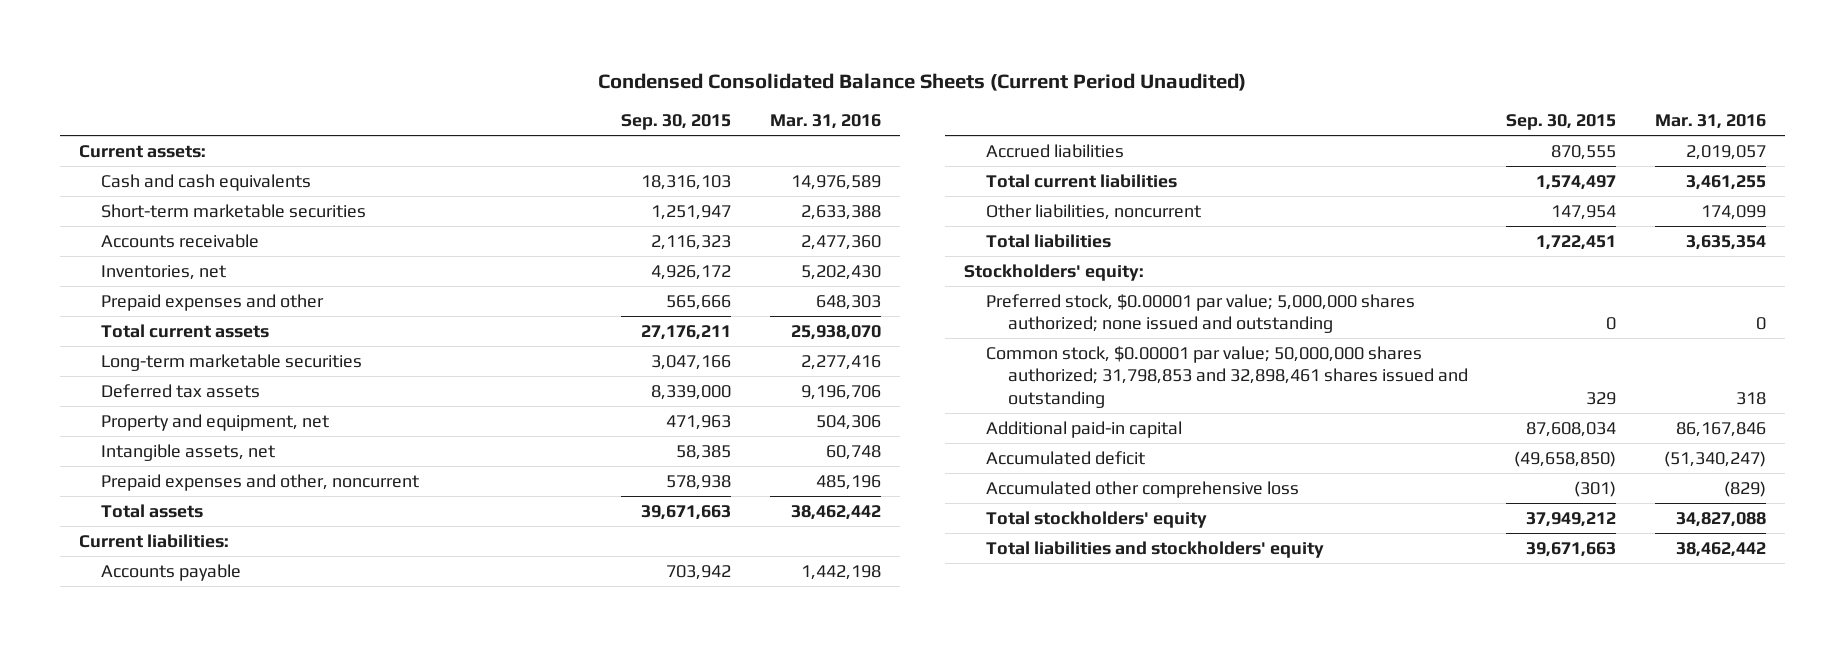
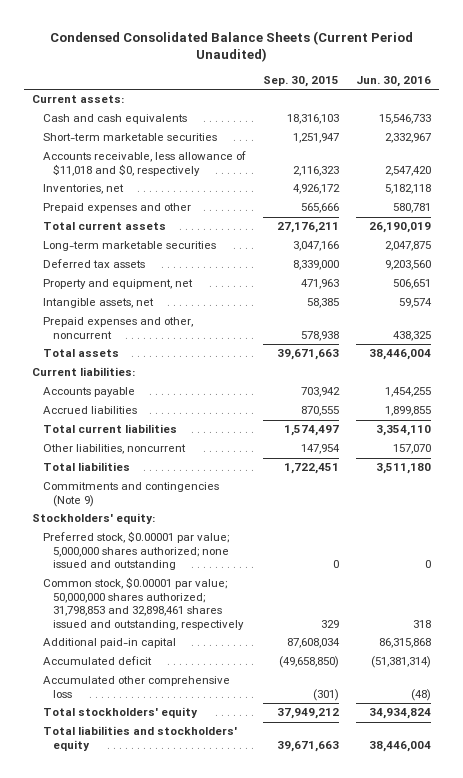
[769,114,881,130] Mar. 31, 2016 -> none
none -> [355,76,431,88] Jun. 30, 2016
[100,233,259,248] Accounts receivable -> [42,151,246,176] Accounts receivable, less allowance of $11,018 and $0, respectively
none -> [42,482,219,507] Commitments and contingencies (Note 9)
[985,345,1469,408] Common stock, $0.00001 par value; 50,000,000 shares authorized; 31,798,853 and 32,898,461 shares issued and outstanding -> [42,577,245,631] Common stock, $0.00001 par value; 50,000,000 shares authorized; 31,798,853 and 32,898,461 shares issued and outstanding, respectively

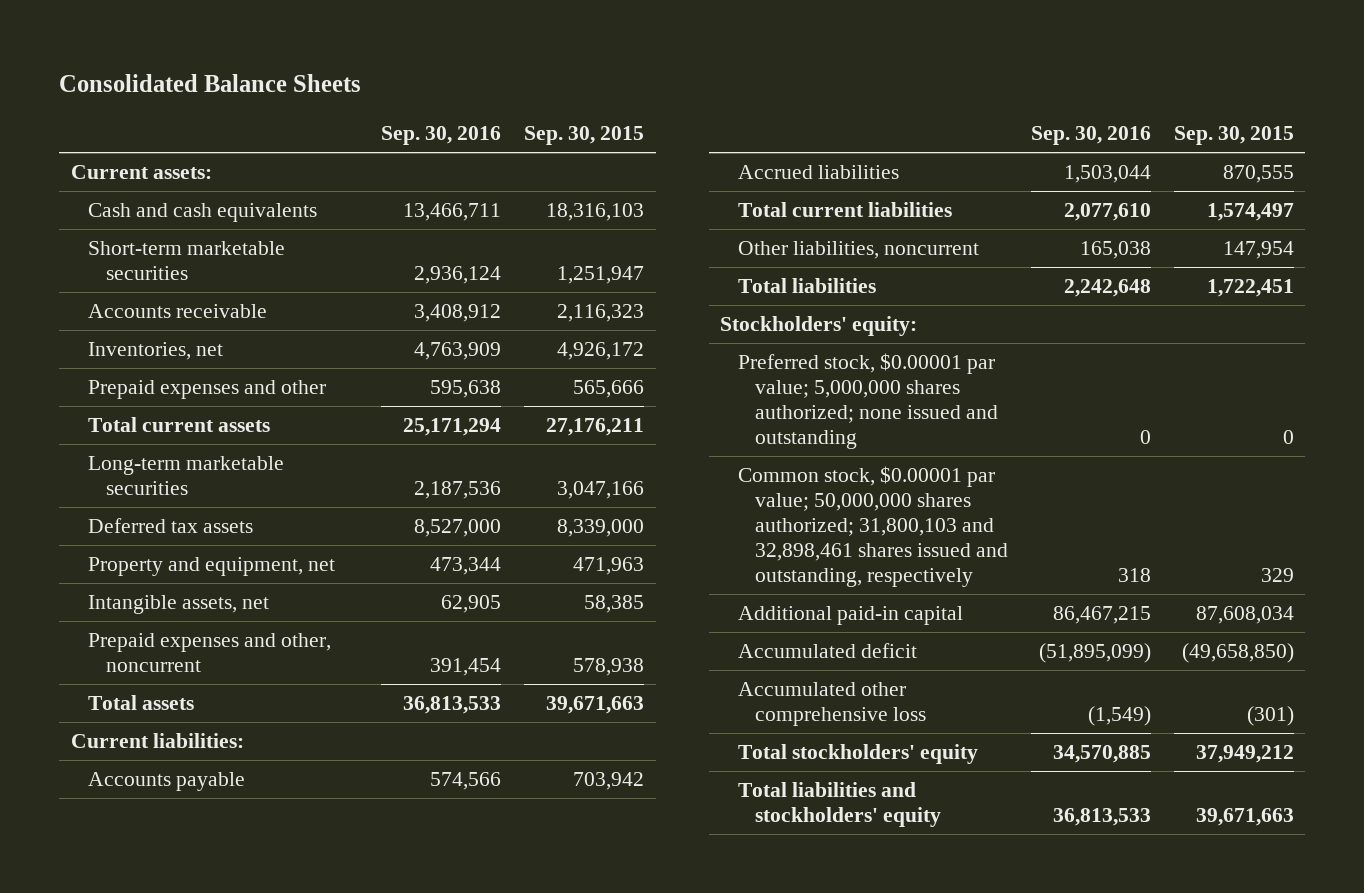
[49,30,413,63] Condensed Consolidated Balance Sheets (Current Period Unaudited) -> [59,74,362,93] Consolidated Balance Sheets
[355,76,431,88] Jun. 30, 2016 -> none
none -> [381,125,502,145] Sep. 30, 2016
[42,151,246,176] Accounts receivable, less allowance of $11,018 and $0, respectively -> [88,304,268,319] Accounts receivable
[42,482,219,507] Commitments and contingencies (Note 9) -> none
[42,577,245,631] Common stock, $0.00001 par value; 50,000,000 shares authorized; 31,798,853 and 32,898,461 shares issued and outstanding, respectively -> [737,466,1008,587] Common stock, $0.00001 par value; 50,000,000 shares authorized; 31,800,103 and 32,898,461 shares issued and outstanding, respectively

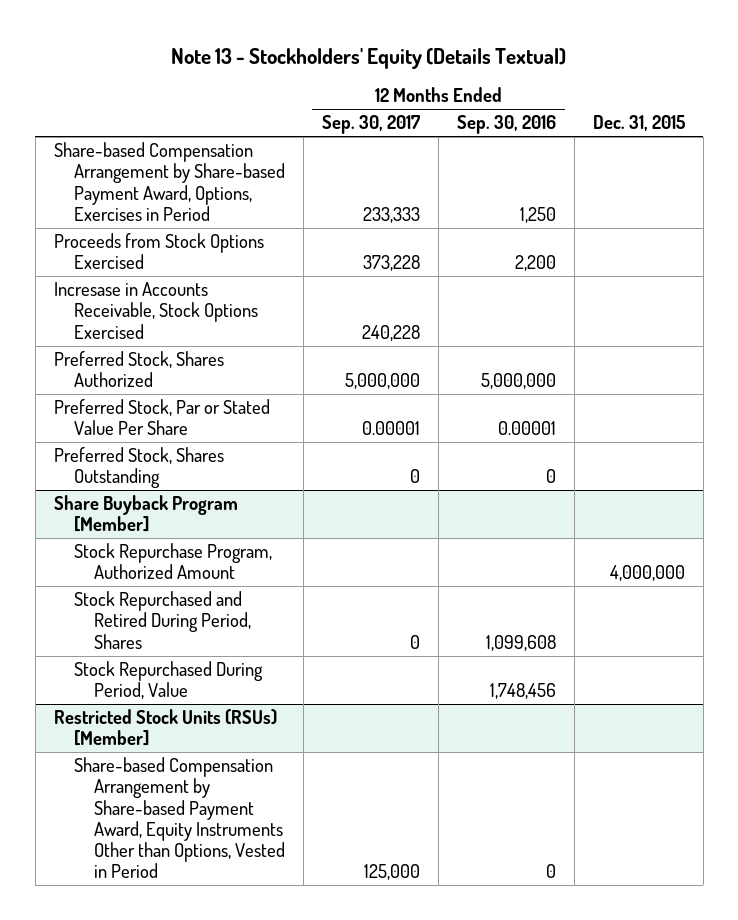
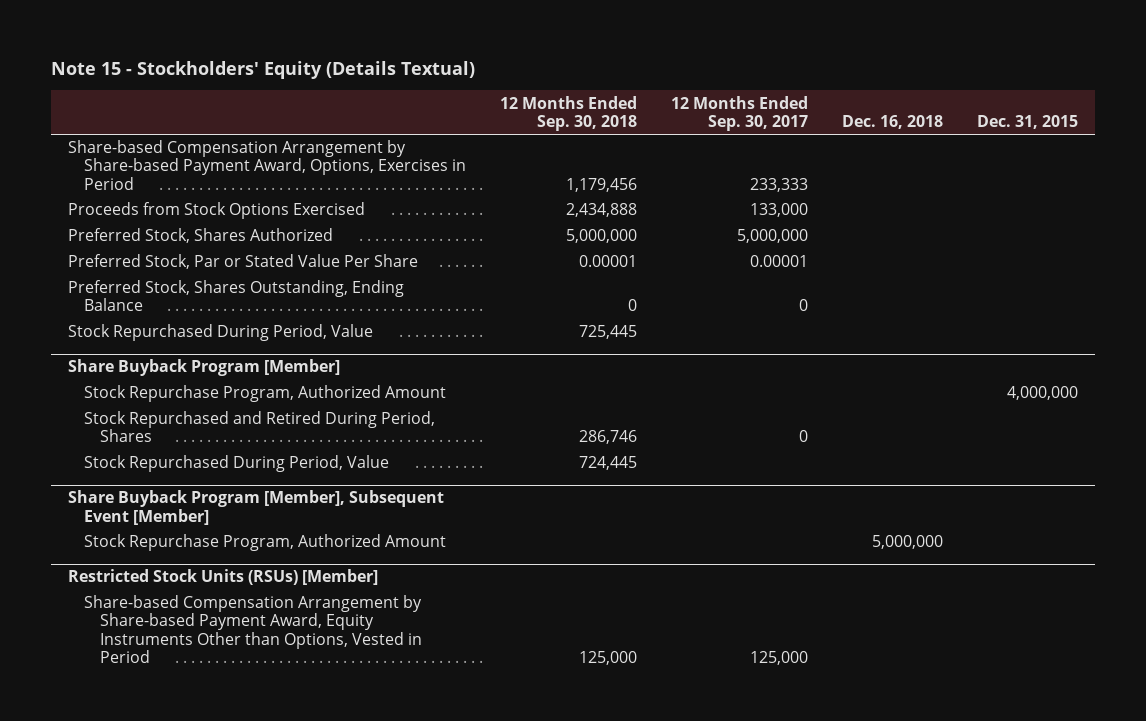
[171,47,567,69] Note 13 - Stockholders' Equity (Details Textual) -> [50,60,475,79] Note 15 - Stockholders' Equity (Details Textual)
[456,115,556,135] Sep. 30, 2016 -> none
none -> [500,95,638,131] 12 Months Ended Sep. 30, 2018
none -> [842,114,944,129] Dec. 16, 2018
[53,282,258,339] Incresase in Accounts Receivable, Stock Options Exercised -> none
[362,255,420,272] 373,228 -> [750,203,809,218] 133,000
[53,447,224,489] Preferred Stock, Shares Outstanding -> [67,280,404,312] Preferred Stock, Shares Outstanding, Ending Balance
none -> [67,324,373,342] Stock Repurchased During Period, Value
none -> [67,490,444,525] Share Buyback Program [Member], Subsequent Event [Member]
none -> [84,534,447,552] Stock Repurchase Program, Authorized Amount

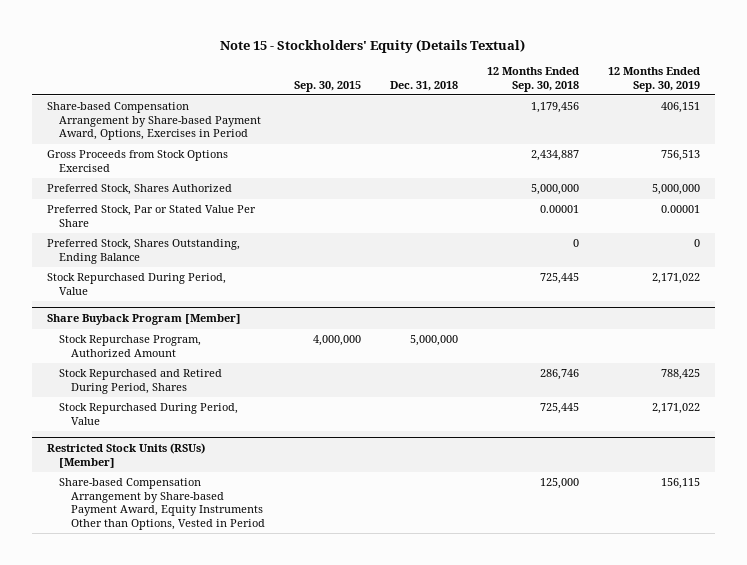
[671,95,809,131] 12 Months Ended Sep. 30, 2017 -> none
[842,114,944,129] Dec. 16, 2018 -> none
[977,114,1079,129] Dec. 31, 2015 -> none
none -> [294,80,362,92] Sep. 30, 2015
none -> [390,80,459,91] Dec. 31, 2018
none -> [608,67,701,92] 12 Months Ended Sep. 30, 2019
[67,202,365,220] Proceeds from Stock Options Exercised -> [46,150,228,172] Gross Proceeds from Stock Options Exercised
[566,203,638,218] 2,434,888 -> [531,150,580,162] 2,434,887
[67,490,444,525] Share Buyback Program [Member], Subsequent Event [Member] -> none
[84,534,447,552] Stock Repurchase Program, Authorized Amount -> none
[579,456,638,471] 724,445 -> [540,403,580,415] 725,445

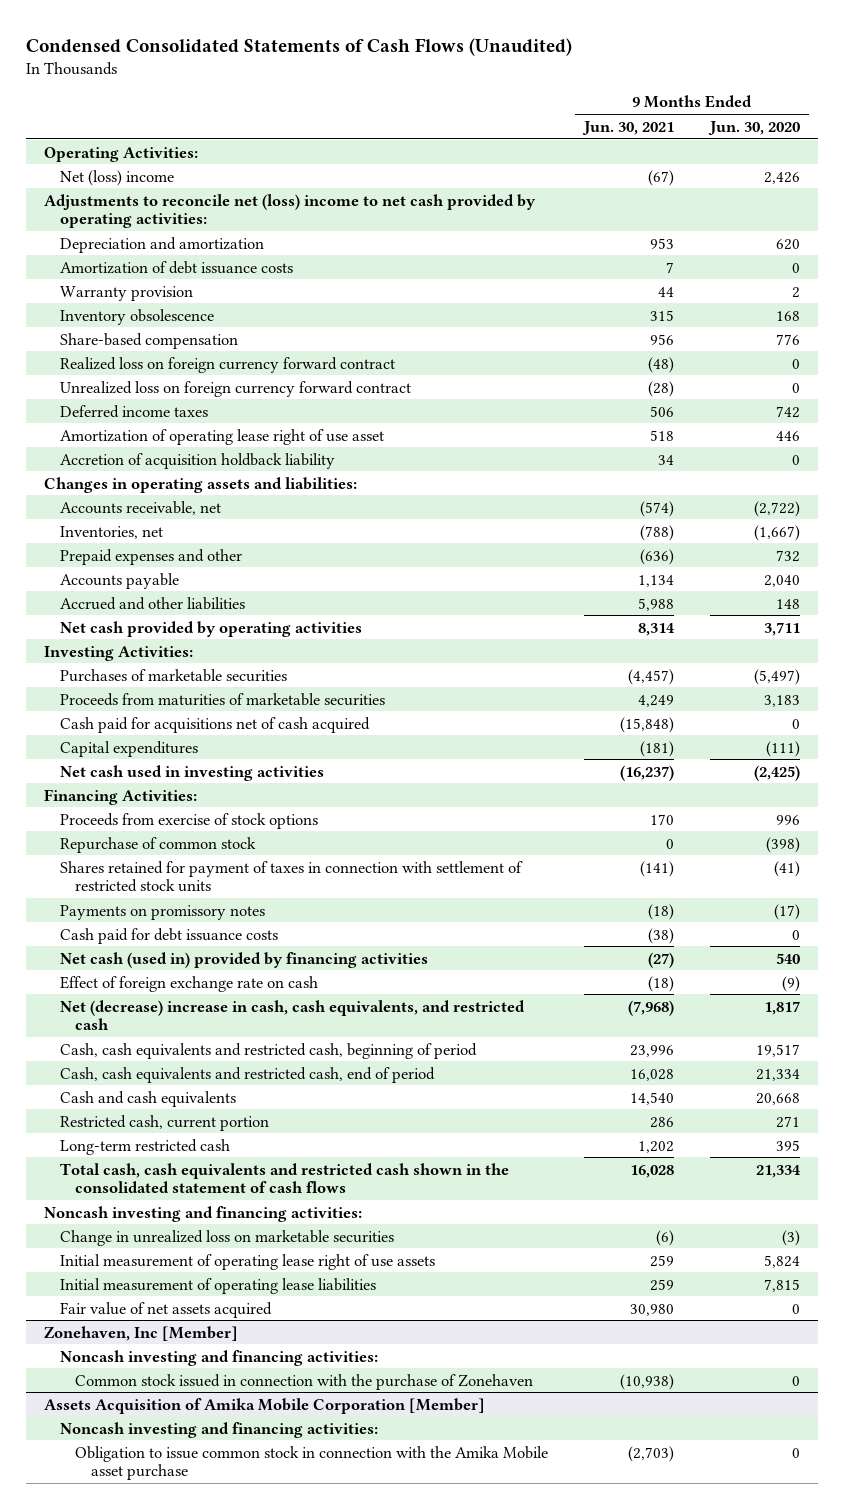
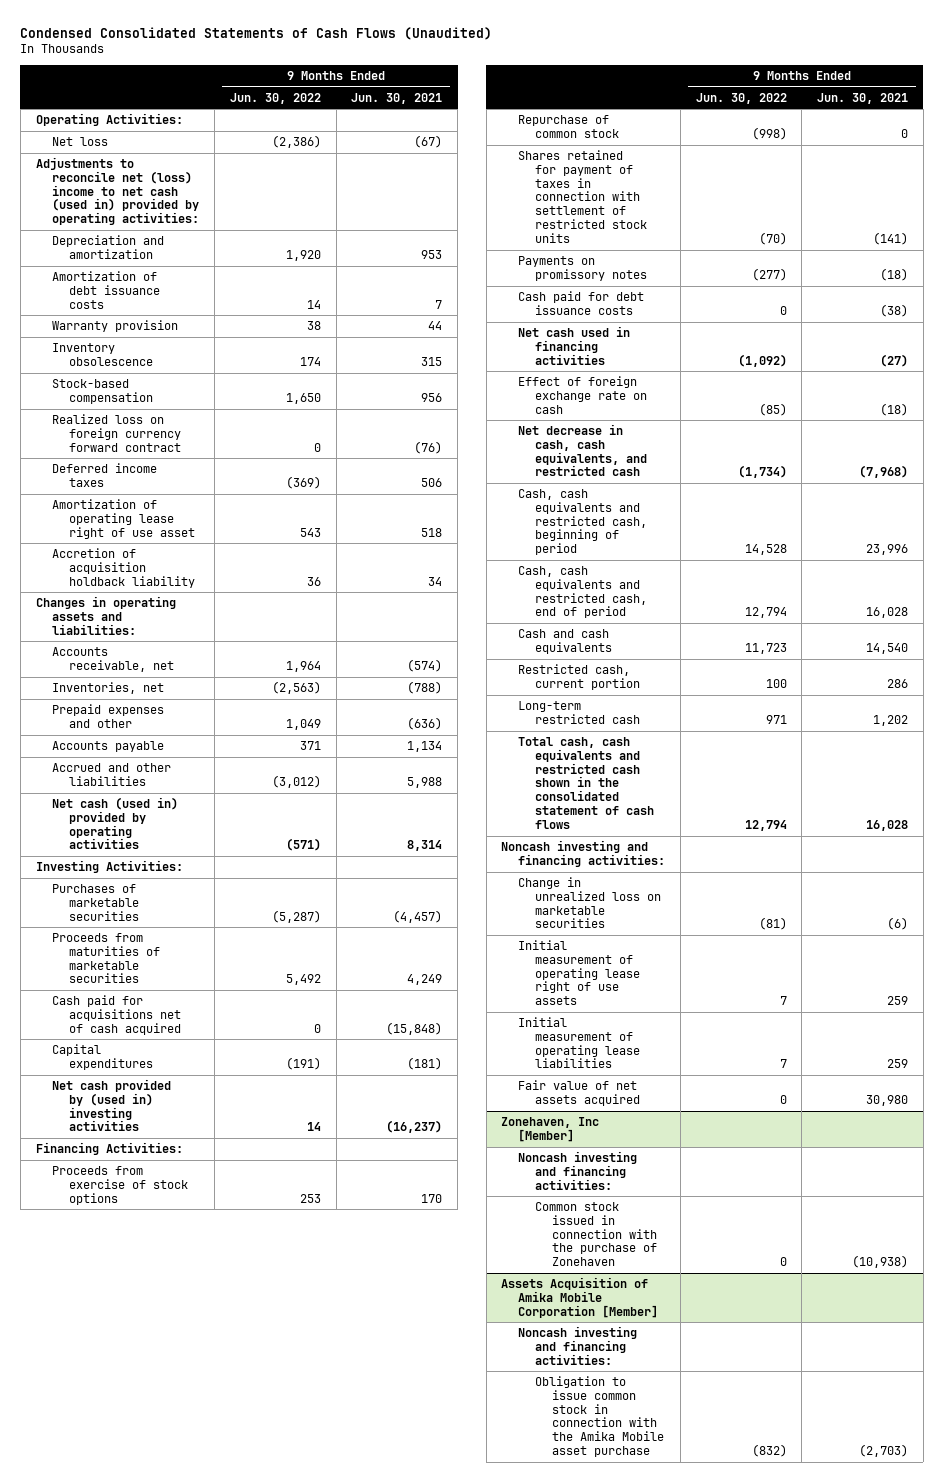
[707,120,800,135] Jun. 30, 2020 -> none
none -> [229,92,321,104] Jun. 30, 2022
[59,169,174,186] Net (loss) income -> [52,137,109,147] Net loss
[44,193,537,229] Adjustments to reconcile net (loss) income to net cash provided by operating activities: -> [35,157,200,226] Adjustments to reconcile net (loss) income to net cash (used in) provided by operating activities:
[59,380,411,397] Unrealized loss on foreign currency forward contract -> none
[59,332,238,349] Share-based compensation -> [52,379,154,404] Stock-based compensation
[648,356,675,373] (48) -> [414,440,443,454] (76)
[59,620,362,637] Net cash provided by operating activities -> [52,797,179,850] Net cash (used in) provided by operating activities
[59,764,324,781] Net cash used in investing activities -> [52,1079,172,1132] Net cash provided by (used in) investing activities
[59,951,428,968] Net cash (used in) provided by financing activities -> [518,326,631,365] Net cash used in financing activities
[59,999,525,1031] Net (decrease) increase in cash, cash equivalents, and restricted cash -> [518,424,647,477] Net decrease in cash, cash equivalents, and restricted cash

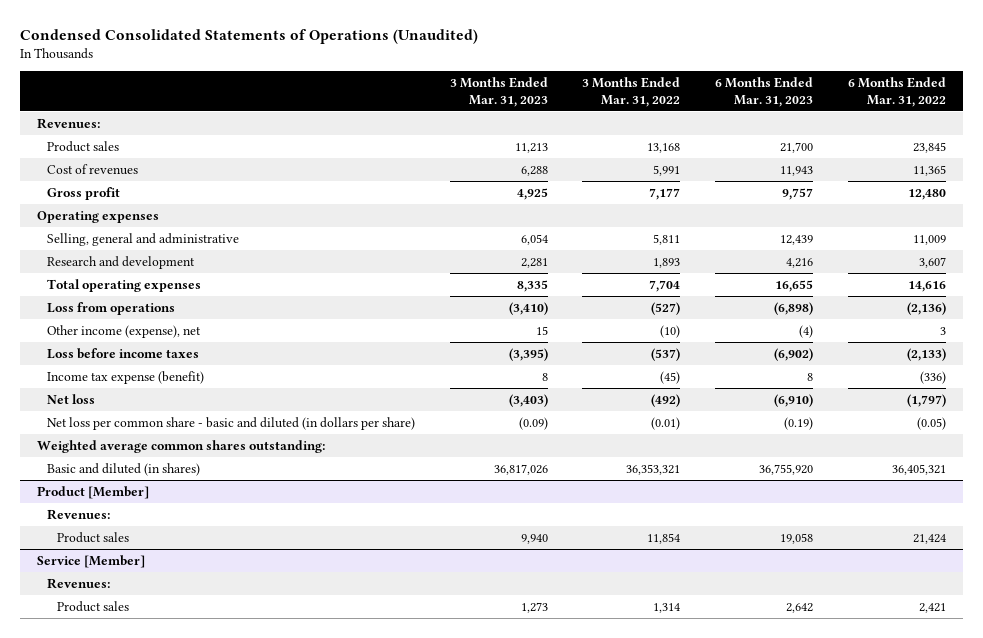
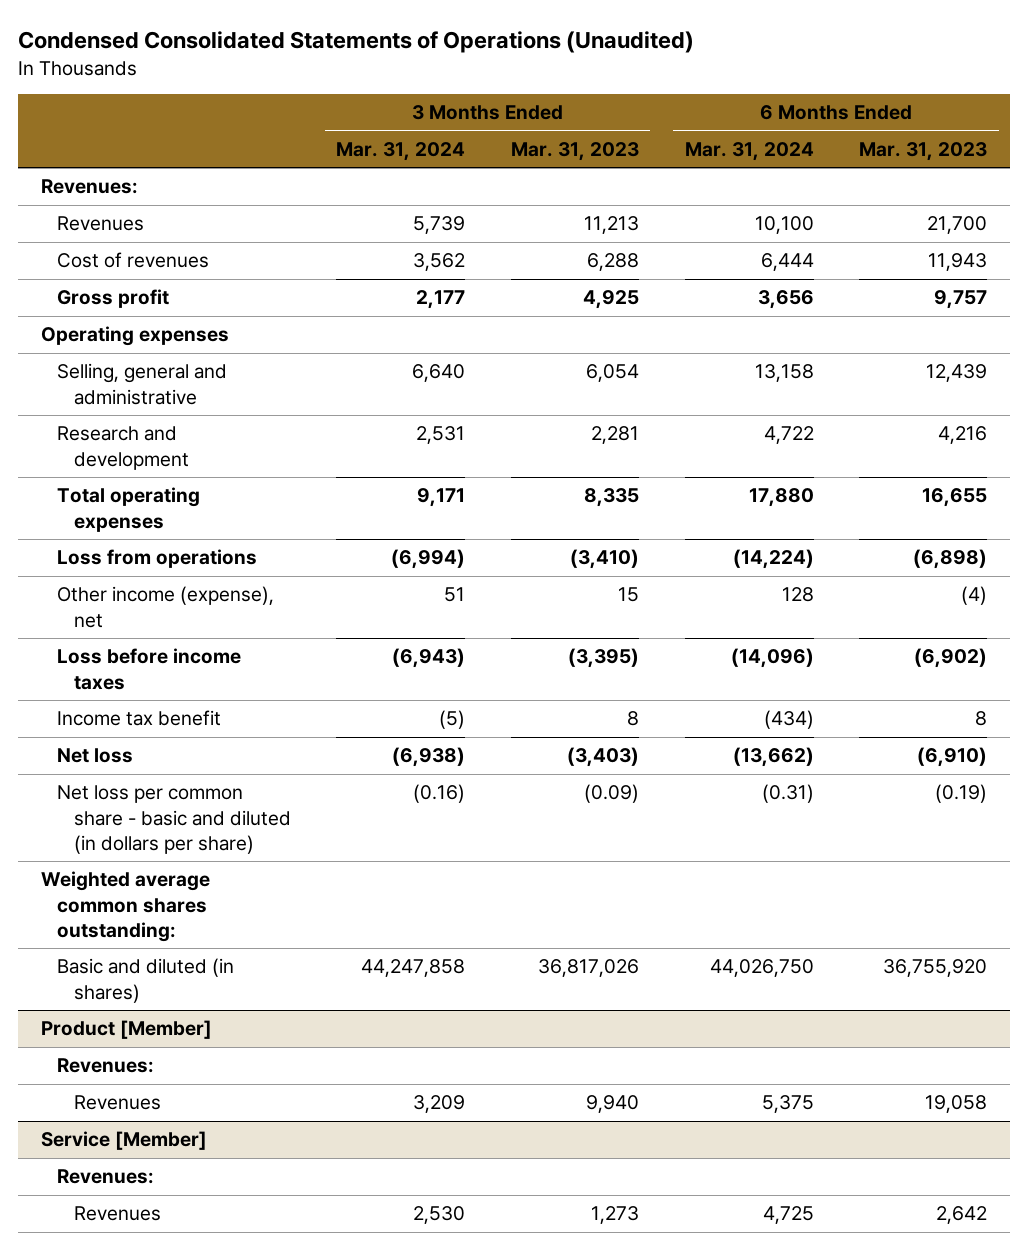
[582,77,681,107] 3 Months Ended Mar. 31, 2022 -> none
[847,77,946,107] 6 Months Ended Mar. 31, 2022 -> none
none -> [336,141,466,161] Mar. 31, 2024
none -> [684,141,814,161] Mar. 31, 2024
[46,140,119,152] Product sales -> [57,216,145,232] Revenues
[46,370,204,384] Income tax expense (benefit) -> [57,710,222,727] Income tax benefit
[56,531,129,543] Product sales -> [73,1095,161,1111] Revenues
[56,600,129,612] Product sales -> [73,1206,161,1222] Revenues

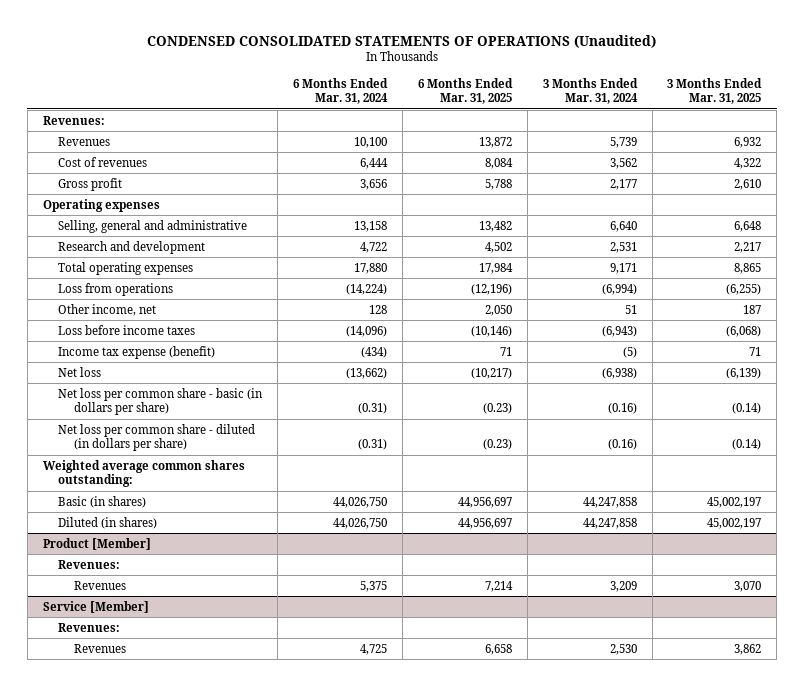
[17,31,694,54] Condensed Consolidated Statements of Operations (Unaudited) -> [147,34,657,48] CONDENSED CONSOLIDATED STATEMENTS OF OPERATIONS (Unaudited)
[511,141,640,161] Mar. 31, 2023 -> none
[859,141,988,161] Mar. 31, 2023 -> none
none -> [417,77,513,105] 6 Months Ended Mar. 31, 2025
none -> [667,77,763,105] 3 Months Ended Mar. 31, 2025
[57,586,275,628] Other income (expense), net -> [58,303,157,316] Other income, net
[57,710,222,727] Income tax benefit -> [58,345,216,359] Income tax expense (benefit)
[57,785,291,854] Net loss per common share - basic and diluted (in dollars per share) -> [58,387,264,416] Net loss per common share - basic (in dollars per share)
none -> [58,423,256,452] Net loss per common share - diluted (in dollars per share)
[57,958,235,1003] Basic and diluted (in shares) -> [58,495,147,508] Basic (in shares)
none -> [58,516,158,529] Diluted (in shares)

